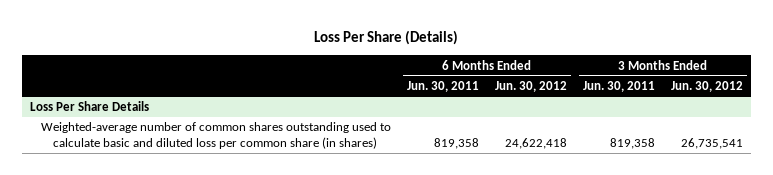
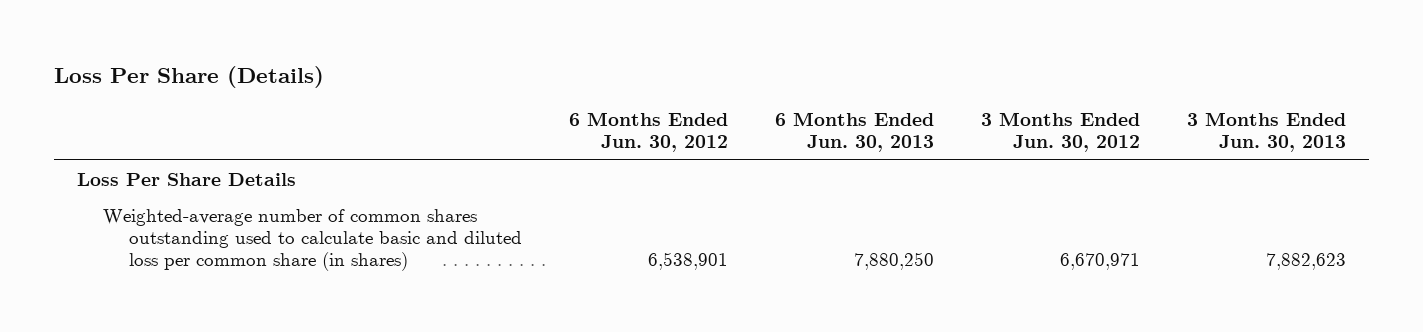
[407,81,480,93] Jun. 30, 2011 -> none
[583,81,656,93] Jun. 30, 2011 -> none
none -> [774,111,934,153] 6 Months Ended Jun. 30, 2013
none -> [1186,111,1346,153] 3 Months Ended Jun. 30, 2013
[505,138,568,150] 24,622,418 -> [648,251,729,270] 6,538,901
[681,138,744,150] 26,735,541 -> [1059,252,1140,270] 6,670,971

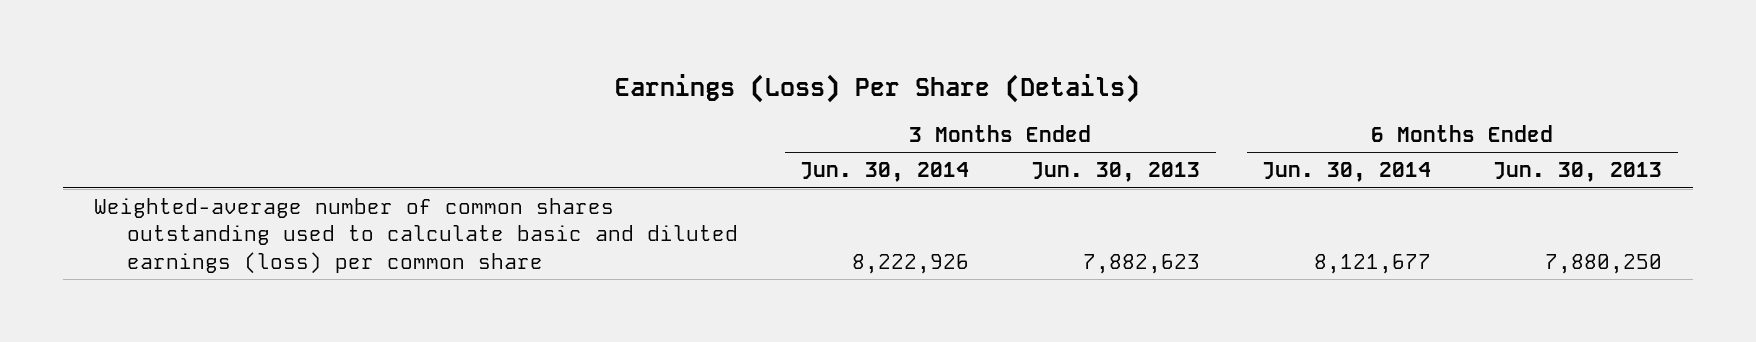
[54,65,325,88] Loss Per Share (Details) -> [615,73,1141,103] Earnings (Loss) Per Share (Details)
[569,111,729,153] 6 Months Ended Jun. 30, 2012 -> none
[980,111,1140,153] 3 Months Ended Jun. 30, 2012 -> none
none -> [800,162,970,183] Jun. 30, 2014
none -> [1262,162,1432,183] Jun. 30, 2014
[77,172,297,186] Loss Per Share Details -> none
[103,208,523,271] Weighted-average number of common shares outstanding used to calculate basic and diluted loss per common share (in shares) -> [94,198,739,274] Weighted-average number of common shares outstanding used to calculate basic and diluted earnings (loss) per common share

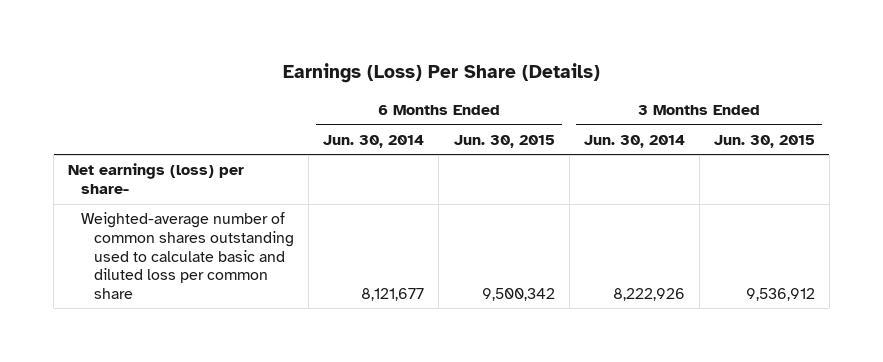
[1031,162,1201,183] Jun. 30, 2013 -> none
[1493,162,1663,183] Jun. 30, 2013 -> none
none -> [453,134,555,148] Jun. 30, 2015
none -> [713,134,815,148] Jun. 30, 2015
none -> [68,163,245,194] Net earnings (loss) per share-
[94,198,739,274] Weighted-average number of common shares outstanding used to calculate basic and diluted earnings (loss) per common share -> [81,212,295,299] Weighted-average number of common shares outstanding used to calculate basic and diluted loss per common share

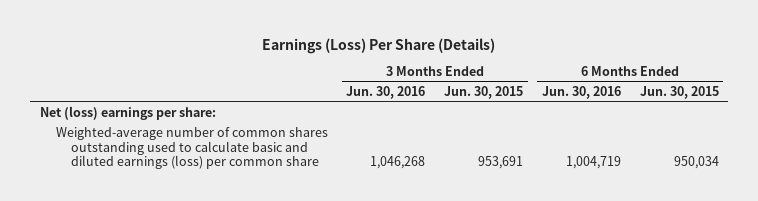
[323,134,425,148] Jun. 30, 2014 -> none
[583,134,685,148] Jun. 30, 2014 -> none
none -> [346,86,426,100] Jun. 30, 2016
none -> [541,86,621,100] Jun. 30, 2016
[68,163,245,194] Net earnings (loss) per share- -> [39,106,216,121] Net (loss) earnings per share:
[81,212,295,299] Weighted-average number of common shares outstanding used to calculate basic and diluted loss per common share -> [55,127,328,169] Weighted-average number of common shares outstanding used to calculate basic and diluted earnings (loss) per common share
[481,287,555,301] 9,500,342 -> [673,155,719,169] 950,034
[745,287,815,301] 9,536,912 -> [478,155,524,169] 953,691

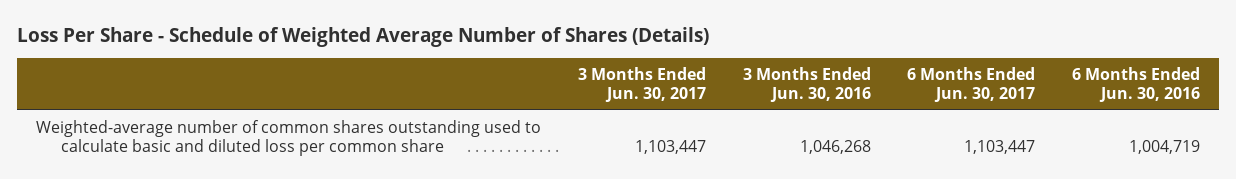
[262,37,496,54] Earnings (Loss) Per Share (Details) -> [17,27,710,48] Loss Per Share - Schedule of Weighted Average Number of Shares (Details)
[444,86,524,100] Jun. 30, 2015 -> none
[639,86,719,100] Jun. 30, 2015 -> none
none -> [577,66,706,103] 3 Months Ended Jun. 30, 2017
none -> [907,66,1036,103] 6 Months Ended Jun. 30, 2017
[39,106,216,121] Net (loss) earnings per share: -> none
[55,127,328,169] Weighted-average number of common shares outstanding used to calculate basic and diluted earnings (loss) per common share -> [35,119,541,157] Weighted-average number of common shares outstanding used to calculate basic and diluted loss per common share

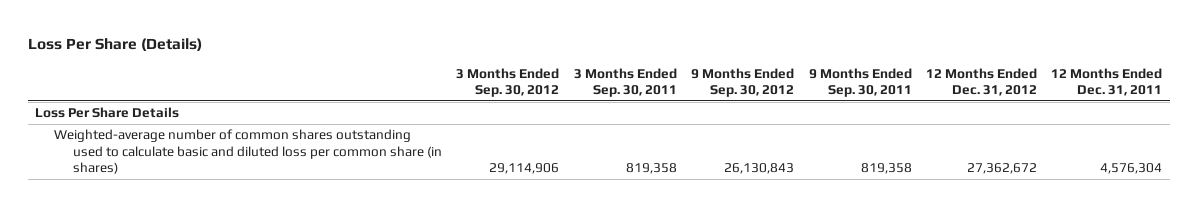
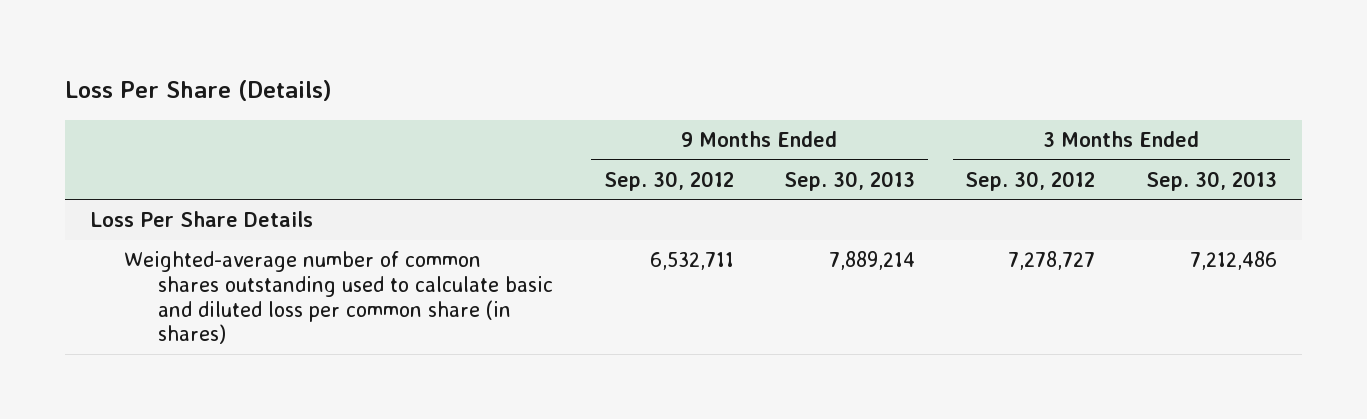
[573,68,677,98] 3 Months Ended Sep. 30, 2011 -> none
[808,68,912,98] 9 Months Ended Sep. 30, 2011 -> none
[925,68,1037,97] 12 Months Ended Dec. 31, 2012 -> none
[1051,68,1163,97] 12 Months Ended Dec. 31, 2011 -> none
none -> [784,170,916,191] Sep. 30, 2013
none -> [1145,170,1277,191] Sep. 30, 2013
[489,163,560,175] 29,114,906 -> [1008,251,1096,271] 7,278,727
[724,163,795,175] 26,130,843 -> [649,252,734,271] 6,532,711

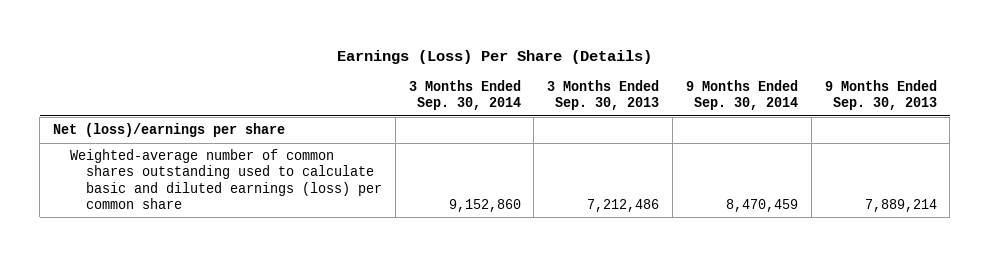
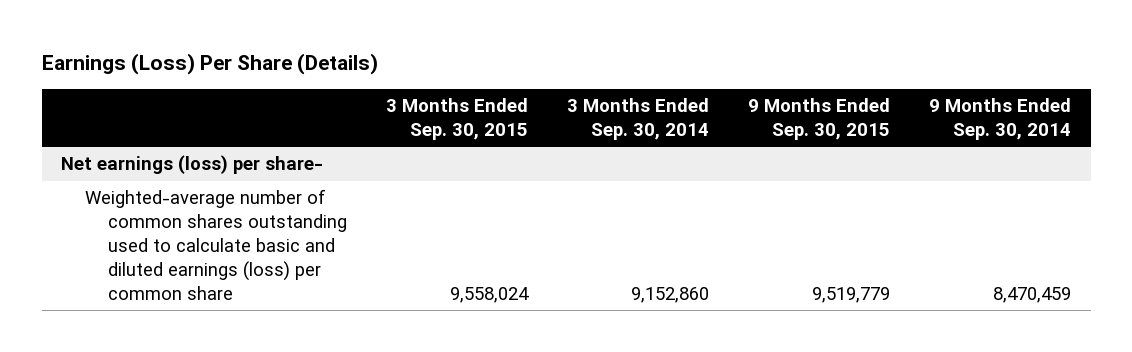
[547,80,660,111] 3 Months Ended Sep. 30, 2013 -> none
[824,80,937,111] 9 Months Ended Sep. 30, 2013 -> none
none -> [385,98,528,140] 3 Months Ended Sep. 30, 2015
none -> [747,98,890,140] 9 Months Ended Sep. 30, 2015
[53,123,286,138] Net (loss)/earnings per share -> [61,155,324,175] Net earnings (loss) per share-

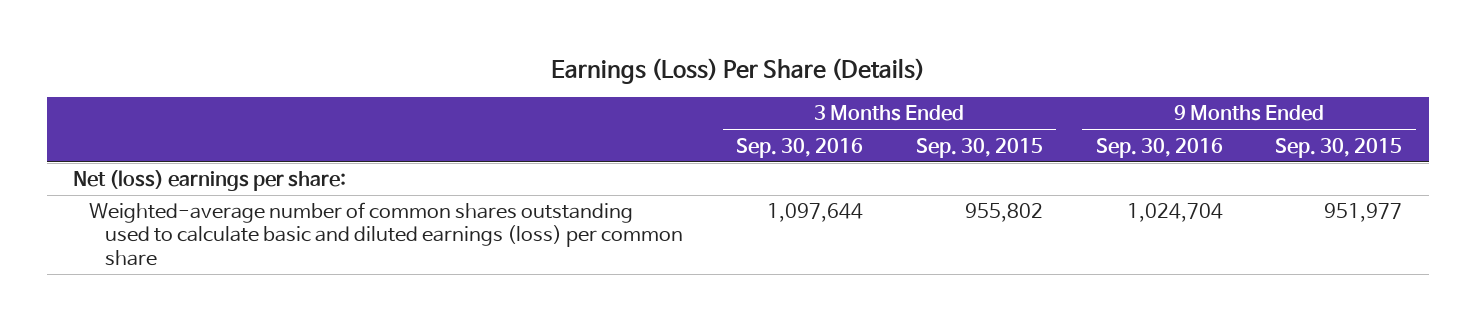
[566,98,709,140] 3 Months Ended Sep. 30, 2014 -> none
[928,98,1071,140] 9 Months Ended Sep. 30, 2014 -> none
none -> [735,137,863,158] Sep. 30, 2016
none -> [1095,137,1223,158] Sep. 30, 2016
[61,155,324,175] Net earnings (loss) per share- -> [72,170,346,192] Net (loss) earnings per share:
[449,286,529,303] 9,558,024 -> [964,203,1043,223] 955,802
[811,286,890,303] 9,519,779 -> [1324,203,1403,223] 951,977

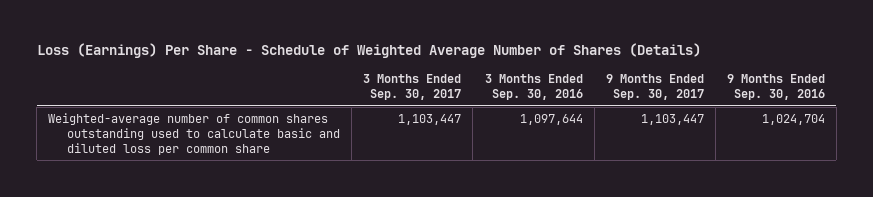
[550,58,925,85] Earnings (Loss) Per Share (Details) -> [36,43,701,59] Loss (Earnings) Per Share - Schedule of Weighted Average Number of Shares (Details)
[915,137,1043,158] Sep. 30, 2015 -> none
[1275,137,1403,158] Sep. 30, 2015 -> none
none -> [363,74,462,101] 3 Months Ended Sep. 30, 2017
none -> [605,74,704,101] 9 Months Ended Sep. 30, 2017
[72,170,346,192] Net (loss) earnings per share: -> none
[88,202,684,266] Weighted-average number of common shares outstanding used to calculate basic and diluted earnings (loss) per common share -> [48,113,341,155] Weighted-average number of common shares outstanding used to calculate basic and diluted loss per common share

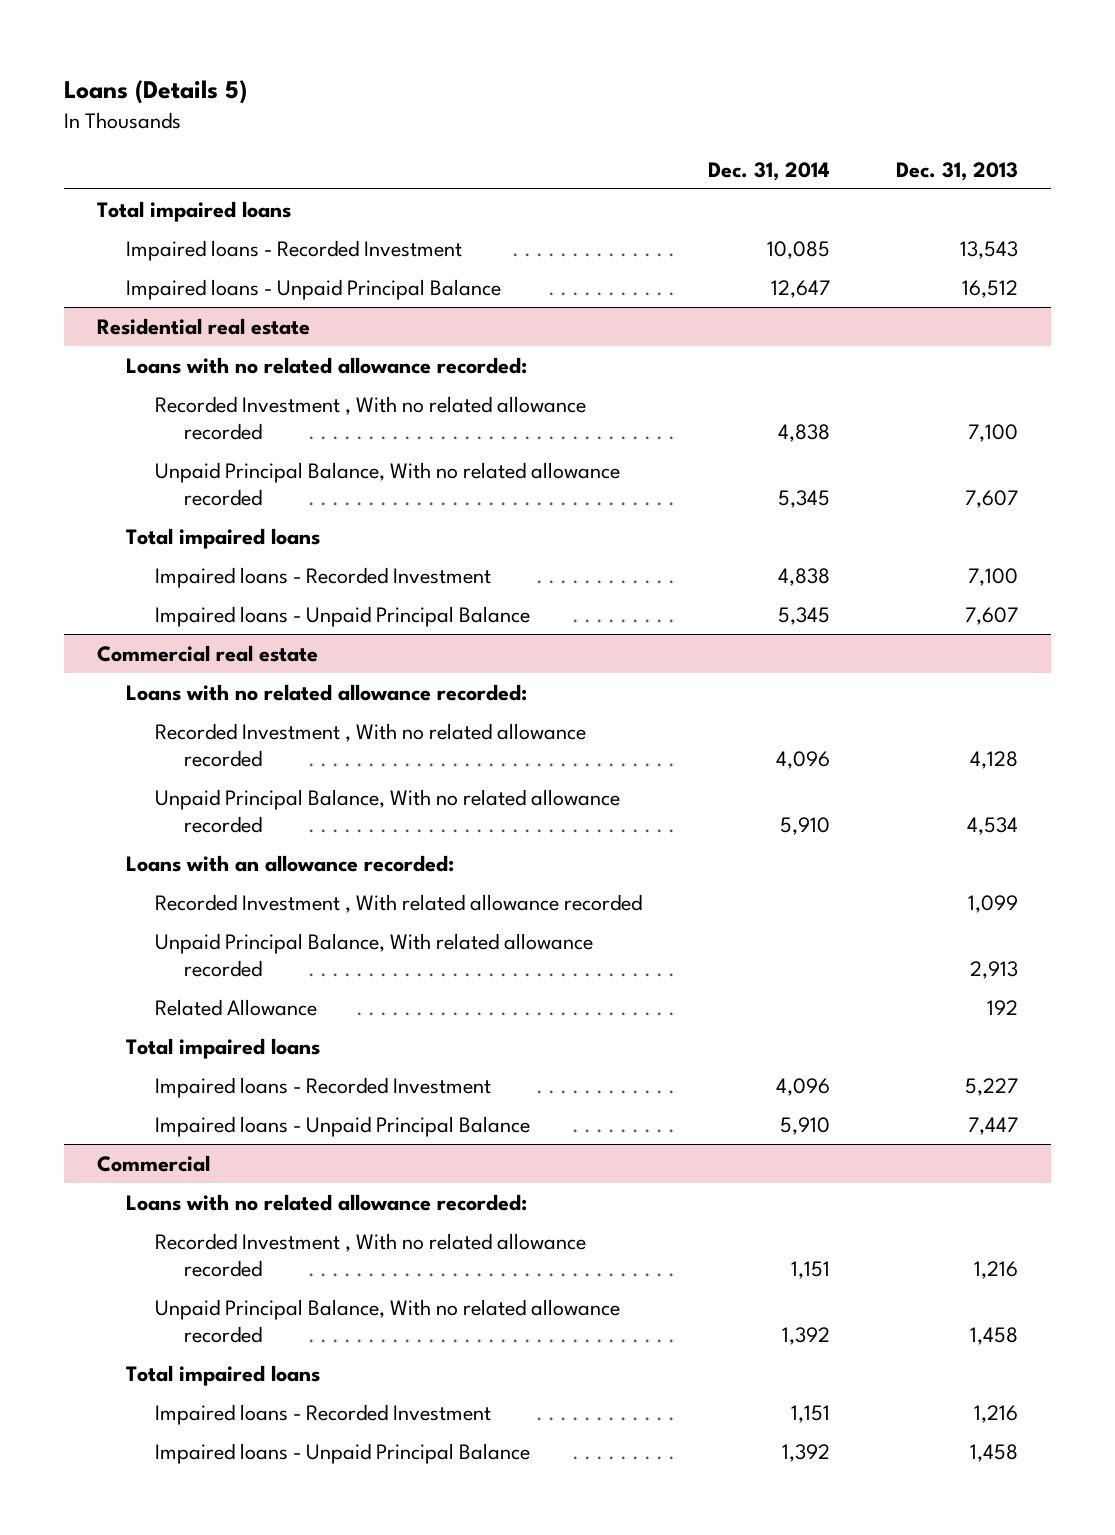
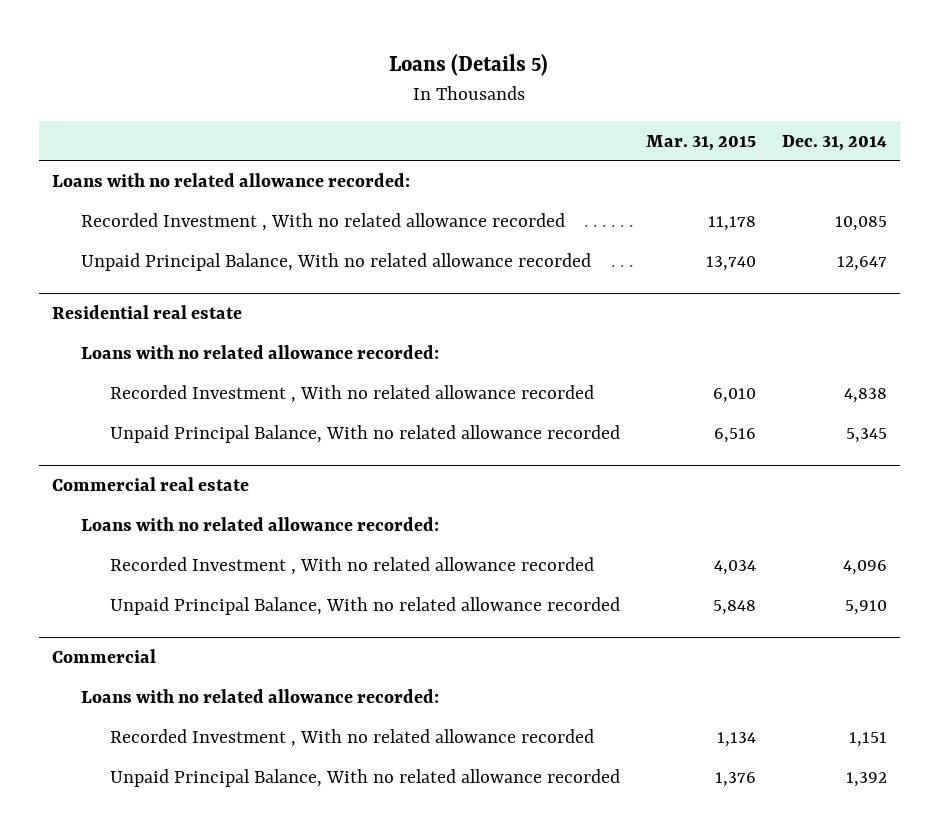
[896,161,1019,181] Dec. 31, 2013 -> none
none -> [645,134,756,151] Mar. 31, 2015
[96,200,291,222] Total impaired loans -> none
none -> [51,172,410,187] Loans with no related allowance recorded:
[125,239,462,261] Impaired loans - Recorded Investment -> [80,212,565,231] Recorded Investment , With no related allowance recorded
[125,278,501,300] Impaired loans - Unpaid Principal Balance -> [80,252,591,271] Unpaid Principal Balance, With no related allowance recorded
[125,527,320,549] Total impaired loans -> none
[154,566,491,588] Impaired loans - Recorded Investment -> none
[154,605,530,627] Impaired loans - Unpaid Principal Balance -> none
[125,854,454,872] Loans with an allowance recorded: -> none
[154,893,642,913] Recorded Investment , With related allowance recorded -> none
[154,932,593,977] Unpaid Principal Balance, With related allowance recorded -> none
[154,998,317,1016] Related Allowance -> none
[125,1037,320,1059] Total impaired loans -> none
[154,1076,491,1098] Impaired loans - Recorded Investment -> none
[154,1115,530,1137] Impaired loans - Unpaid Principal Balance -> none
[125,1364,320,1386] Total impaired loans -> none
[154,1403,491,1425] Impaired loans - Recorded Investment -> none
[154,1442,530,1464] Impaired loans - Unpaid Principal Balance -> none

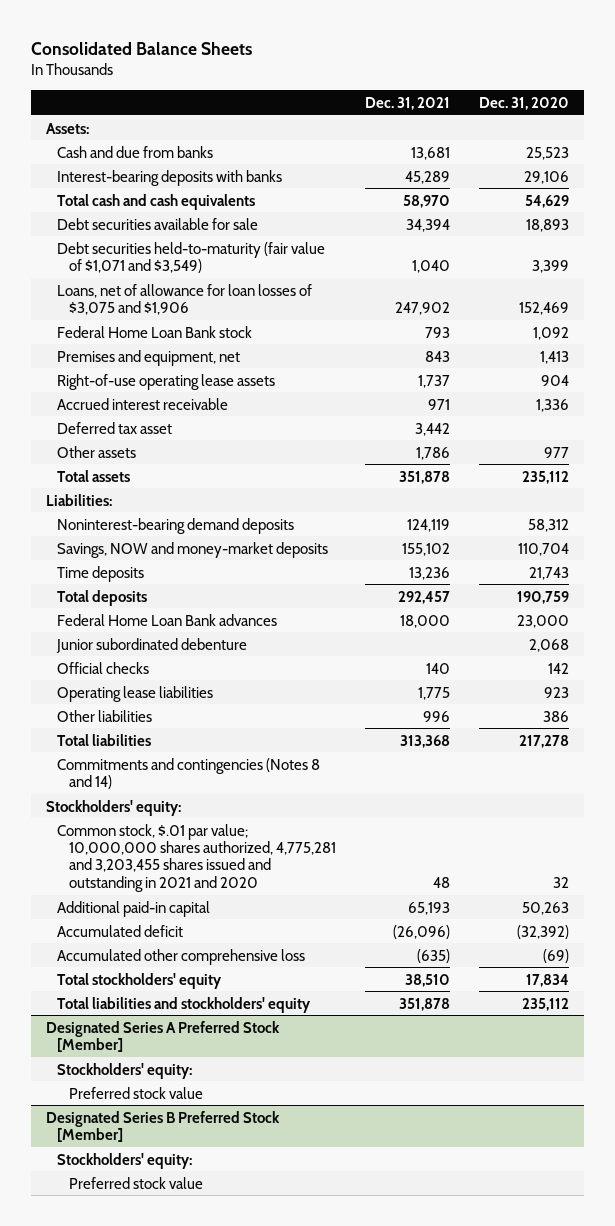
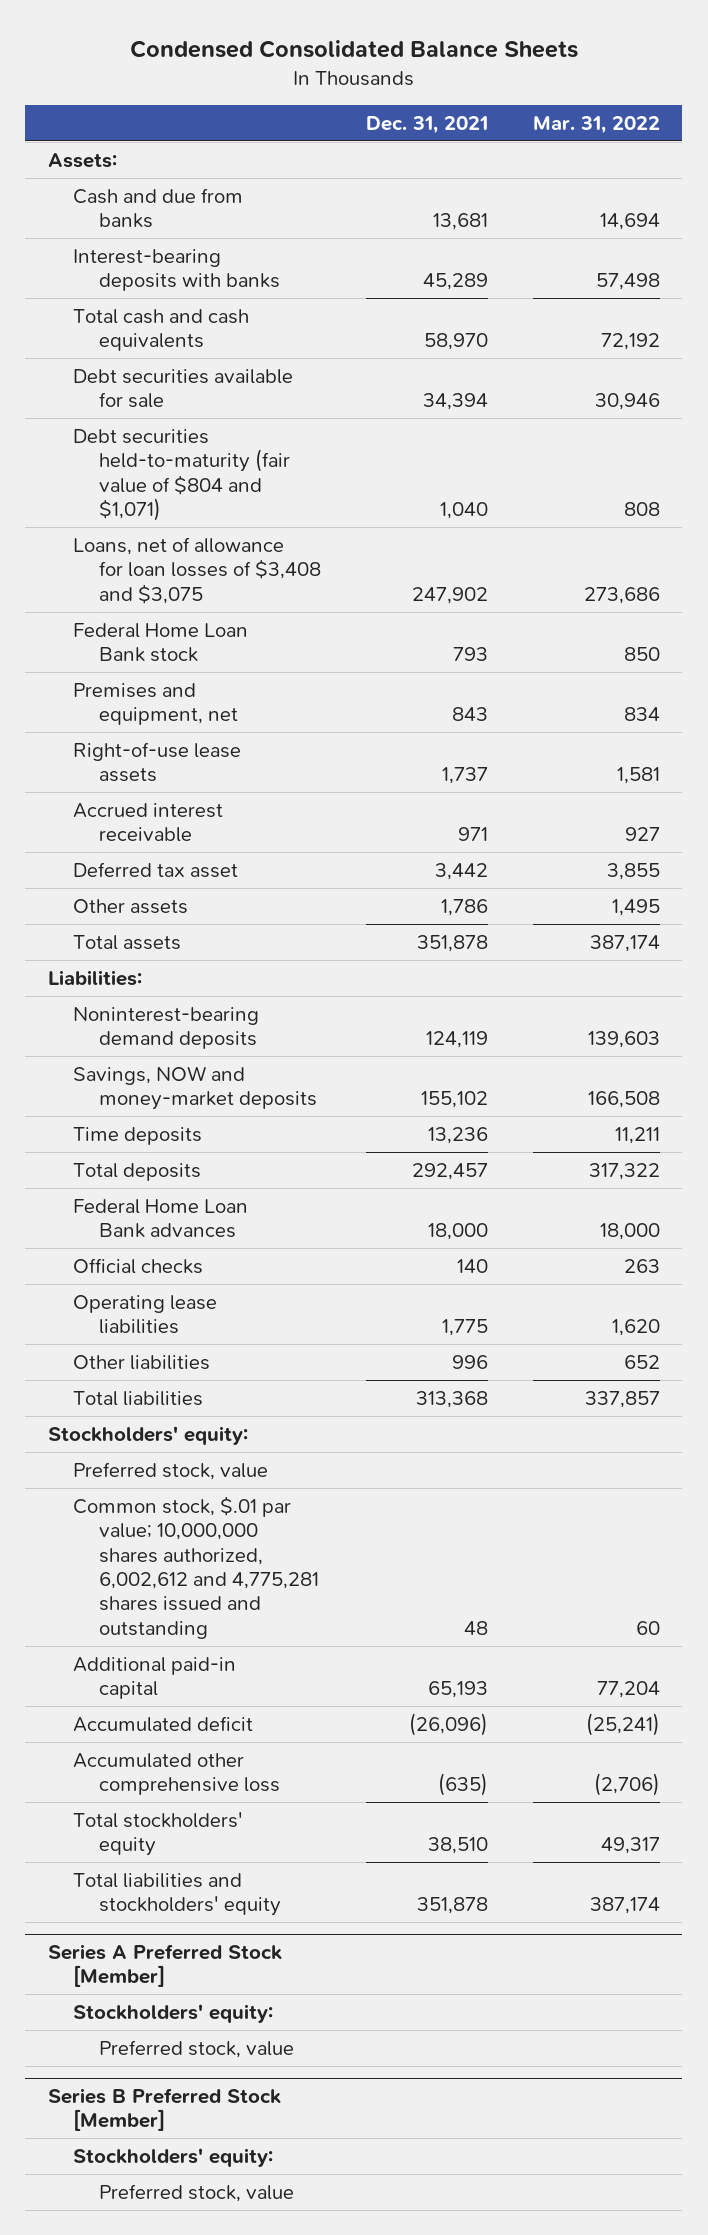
[30,41,252,55] Consolidated Balance Sheets -> [129,40,578,59] Condensed Consolidated Balance Sheets
[478,96,569,110] Dec. 31, 2020 -> none
none -> [532,115,660,134] Mar. 31, 2022
[57,241,326,273] Debt securities held-to-maturity (fair value of $1,071 and $3,549) -> [73,428,290,522] Debt securities held-to-maturity (fair value of $804 and $1,071)
[57,283,313,315] Loans, net of allowance for loan losses of $3,075 and $1,906 -> [73,536,321,604] Loans, net of allowance for loan losses of $3,408 and $3,075
[57,373,276,390] Right-of-use operating lease assets -> [73,741,242,783] Right-of-use lease assets
[56,637,248,653] Junior subordinated debenture -> none
[57,757,321,789] Commitments and contingencies (Notes 8 and 14) -> none
none -> [73,1461,269,1480] Preferred stock, value
[57,823,336,892] Common stock, $.01 par value; 10,000,000 shares authorized, 4,775,281 and 3,203,455 shares issued and outstanding in 2021 and 2020 -> [73,1495,319,1639] Common stock, $.01 par value; 10,000,000 shares authorized, 6,002,612 and 4,775,281 shares issued and outstanding
[45,1020,280,1052] Designated Series A Preferred Stock [Member] -> [47,1944,282,1988] Series A Preferred Stock [Member]
[68,1086,203,1099] Preferred stock value -> [98,2039,294,2058] Preferred stock, value
[45,1110,280,1142] Designated Series B Preferred Stock [Member] -> [47,2088,281,2132] Series B Preferred Stock [Member]
[68,1176,203,1189] Preferred stock value -> [98,2183,294,2202] Preferred stock, value

